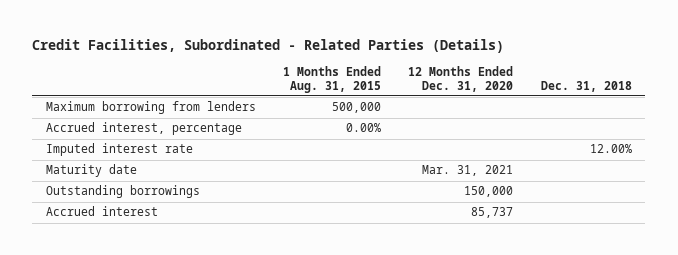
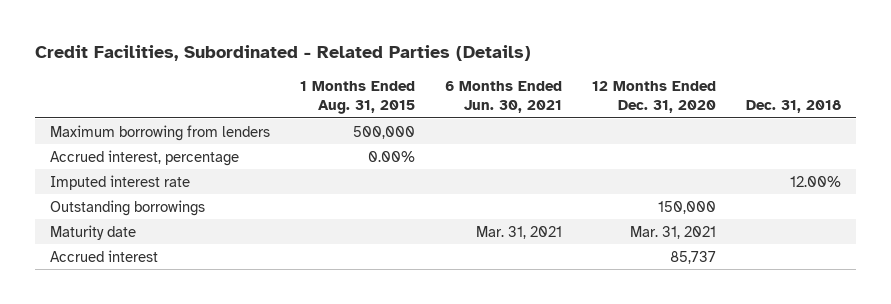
none -> [445,81,563,114] 6 Months Ended Jun. 30, 2021
[46,164,138,178] Maturity date -> [49,224,136,240] Maturity date

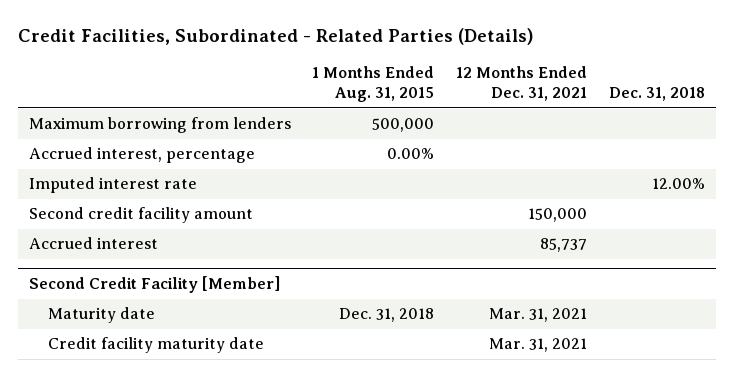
[445,81,563,114] 6 Months Ended Jun. 30, 2021 -> none
[592,81,717,114] 12 Months Ended Dec. 31, 2020 -> none
none -> [456,66,588,102] 12 Months Ended Dec. 31, 2021
[49,224,136,240] Maturity date -> none
[49,199,205,216] Outstanding borrowings -> [28,207,253,224] Second credit facility amount
none -> [28,276,280,294] Second Credit Facility [Member]
none -> [48,307,156,324] Maturity date
none -> [48,337,265,354] Credit facility maturity date

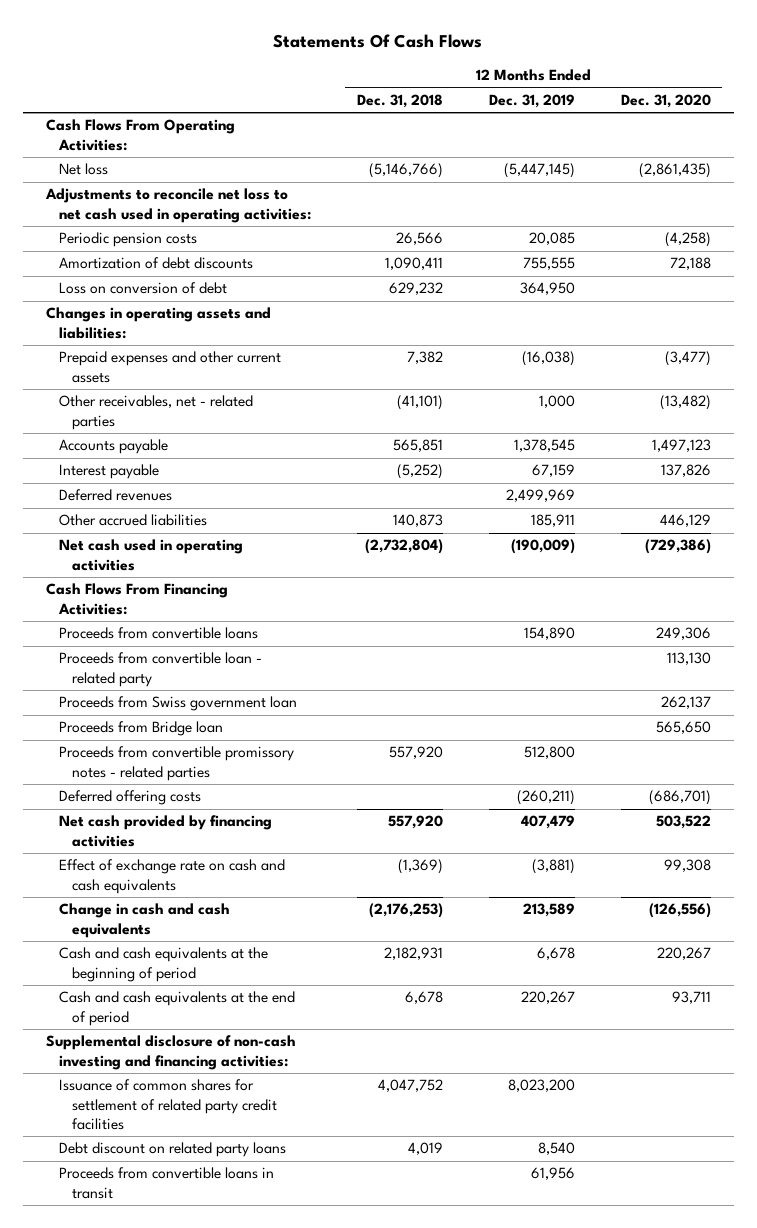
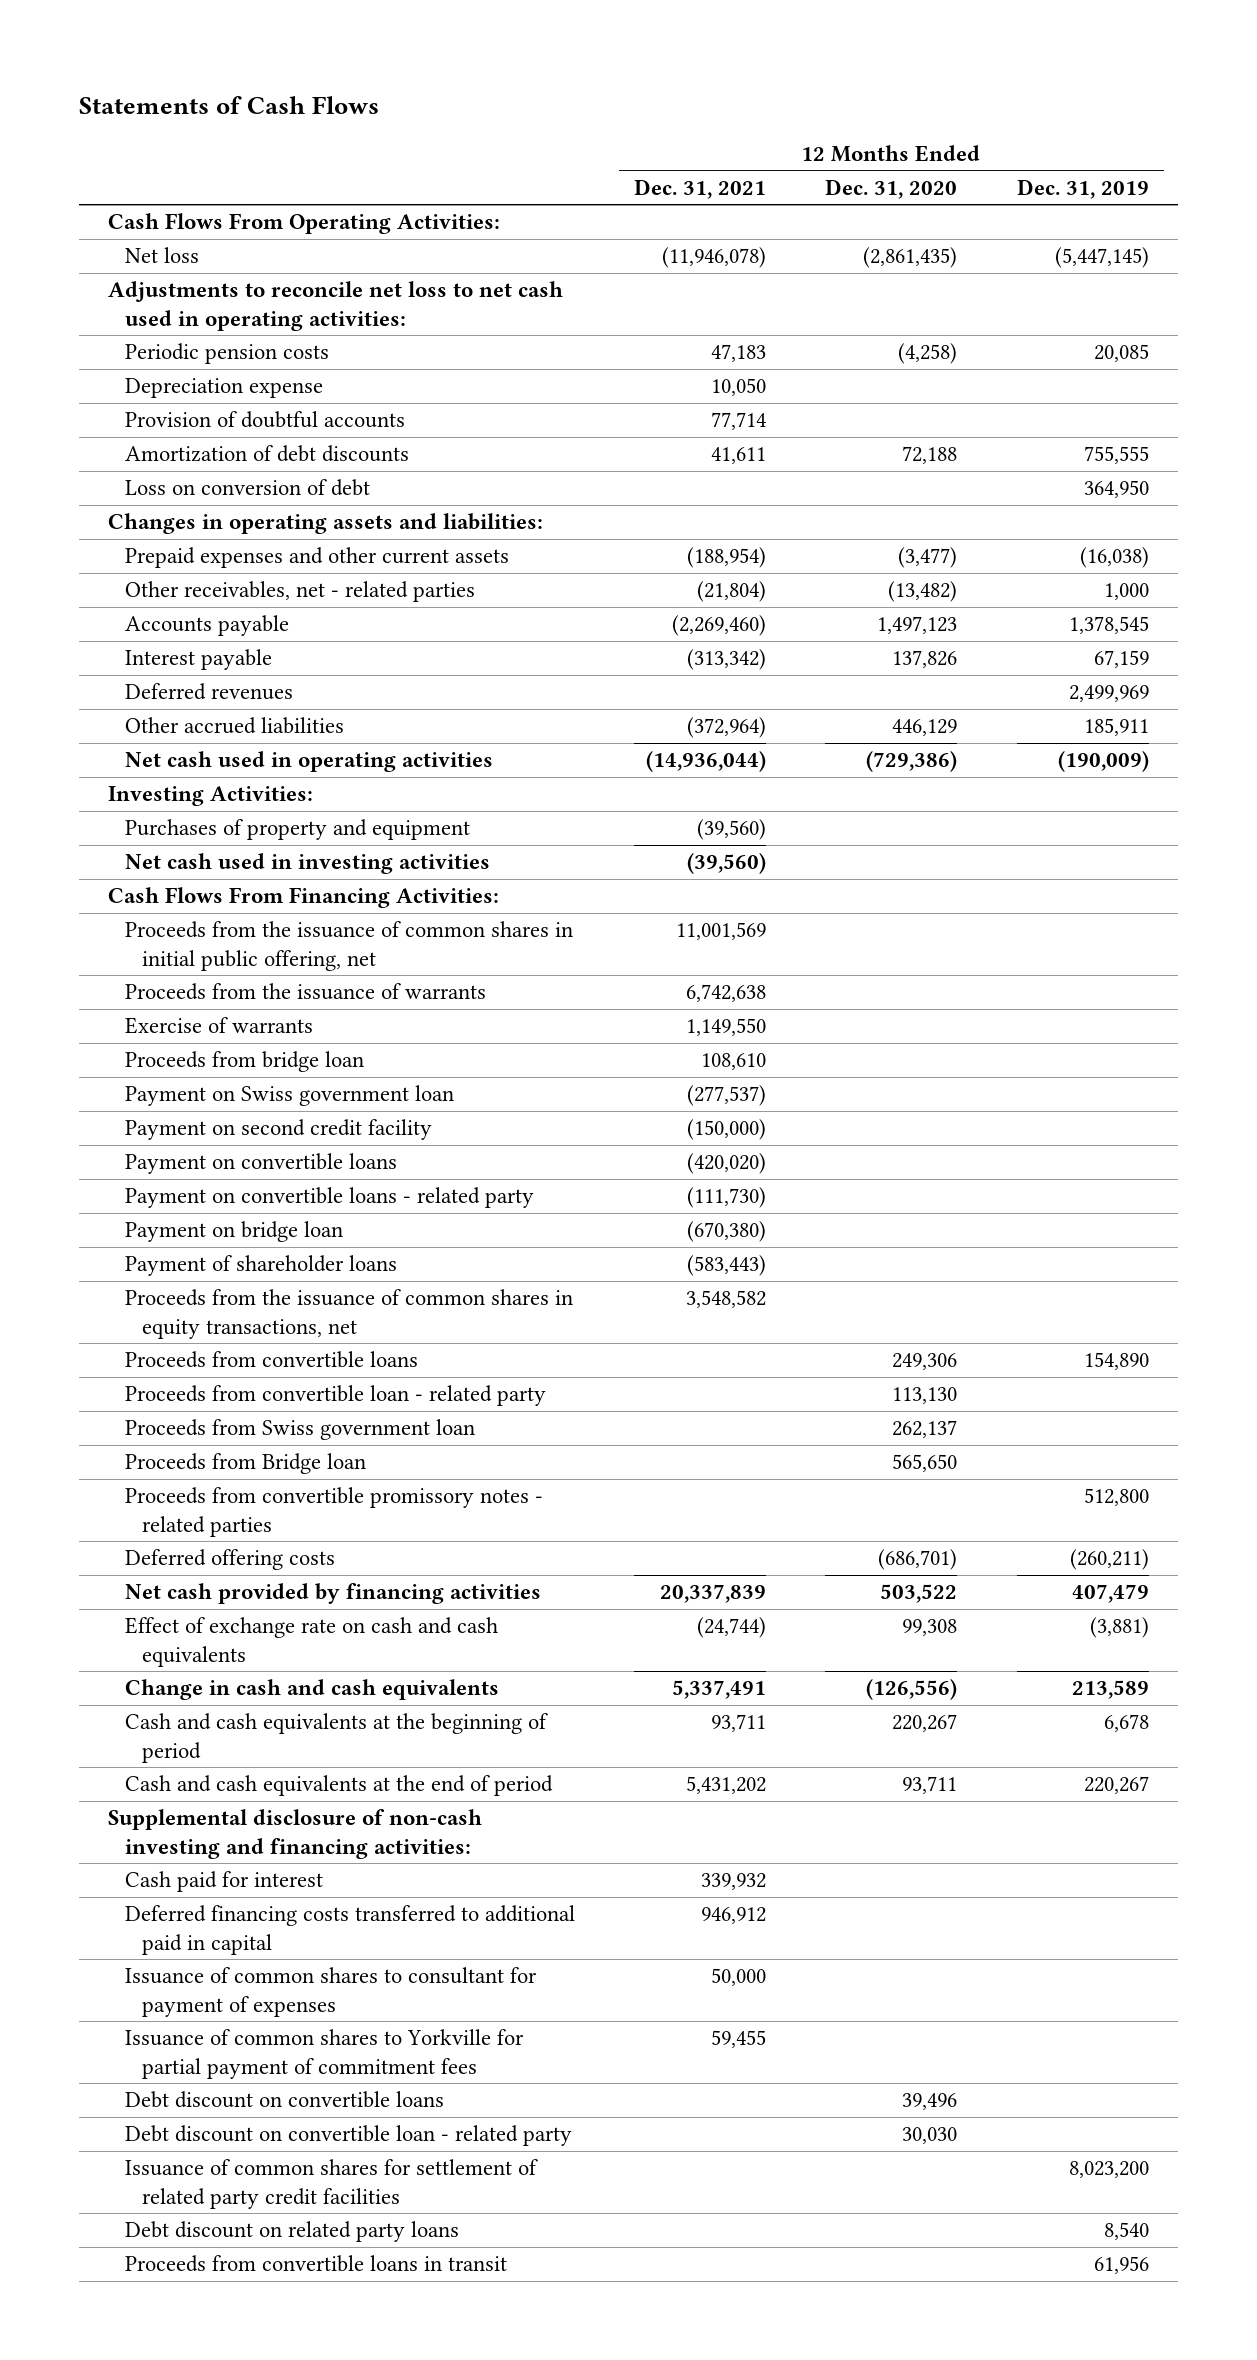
[273,34,483,49] Statements Of Cash Flows -> [78,95,379,114] Statements of Cash Flows
[356,93,443,108] Dec. 31, 2018 -> none
none -> [634,178,767,199] Dec. 31, 2021
none -> [124,378,323,399] Depreciation expense
none -> [124,411,405,429] Provision of doubtful accounts
none -> [108,786,314,807] Investing Activities:
none -> [124,819,470,841] Purchases of property and equipment
none -> [124,853,490,875] Net cash used in investing activities
none -> [124,921,573,971] Proceeds from the issuance of common shares in initial public offering, net
none -> [124,983,486,1001] Proceeds from the issuance of warrants
none -> [124,1017,313,1035] Exercise of warrants
none -> [124,1051,364,1073] Proceeds from bridge loan
none -> [124,1085,454,1107] Payment on Swiss government loan
none -> [124,1119,432,1141] Payment on second credit facility
none -> [124,1153,397,1175] Payment on convertible loans
none -> [124,1187,534,1209] Payment on convertible loans - related party
none -> [124,1221,343,1243] Payment on bridge loan
none -> [124,1255,397,1277] Payment of shareholder loans
none -> [124,1289,573,1339] Proceeds from the issuance of common shares in equity transactions, net
none -> [124,1871,323,1893] Cash paid for interest
none -> [124,1905,575,1955] Deferred financing costs transferred to additional paid in capital
none -> [124,1967,537,2017] Issuance of common shares to consultant for payment of expenses
none -> [124,2029,524,2079] Issuance of common shares to Yorkville for partial payment of commitment fees
none -> [124,2091,444,2109] Debt discount on convertible loans
none -> [124,2125,572,2147] Debt discount on convertible loan - related party

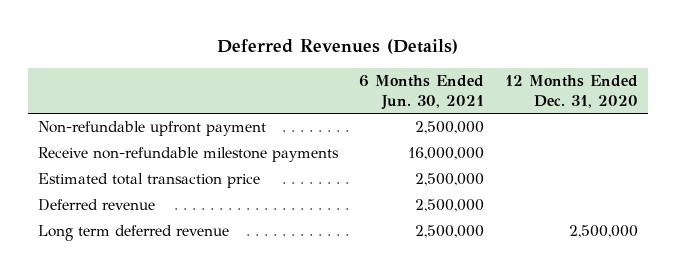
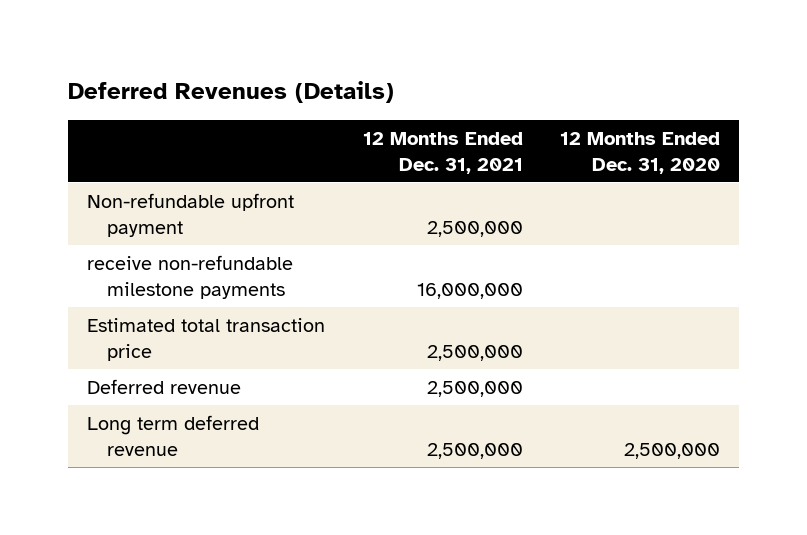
[358,75,484,110] 6 Months Ended Jun. 30, 2021 -> none
none -> [362,131,523,174] 12 Months Ended Dec. 31, 2021
[38,147,340,163] Receive non-refundable milestone payments -> [86,254,293,299] receive non-refundable milestone payments

